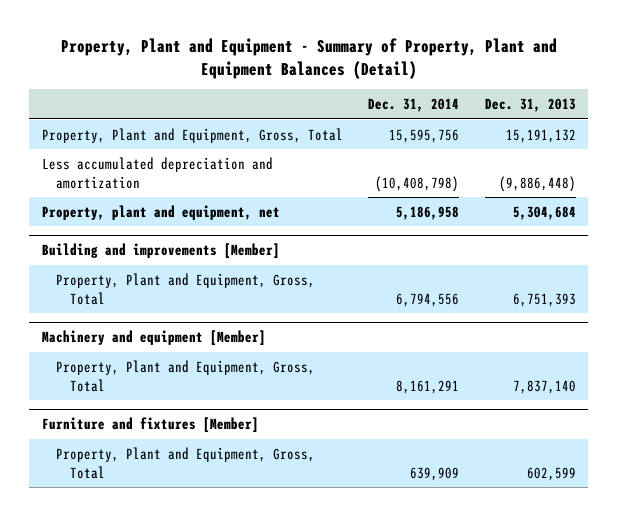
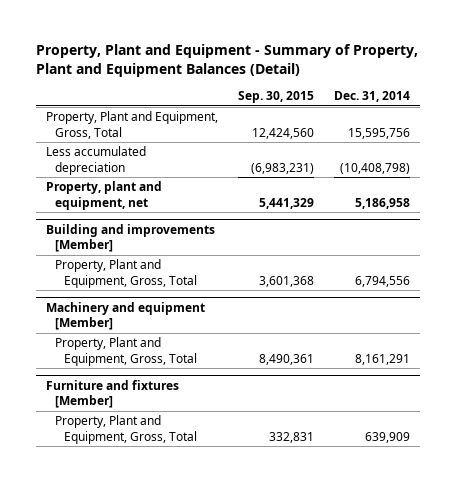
[484,98,576,113] Dec. 31, 2013 -> none
none -> [237,91,314,104] Sep. 30, 2015
[42,156,274,189] Less accumulated depreciation and amortization -> [46,146,147,175] Less accumulated depreciation

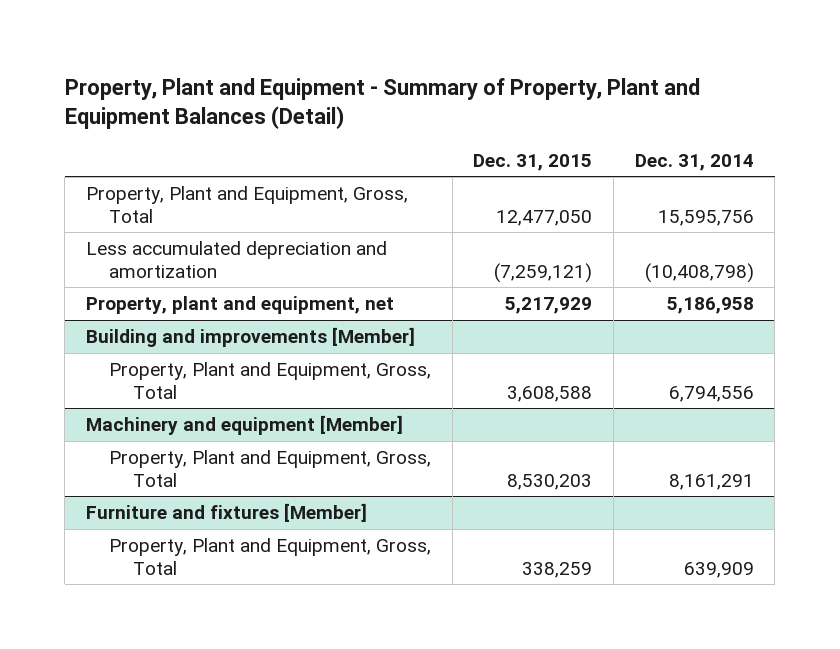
[237,91,314,104] Sep. 30, 2015 -> none
none -> [473,153,593,171] Dec. 31, 2015
[46,146,147,175] Less accumulated depreciation -> [85,241,387,278] Less accumulated depreciation and amortization

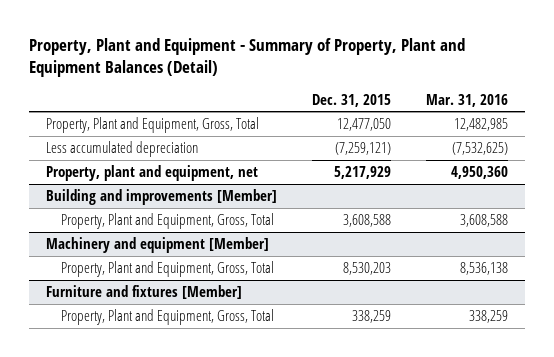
[634,153,754,171] Dec. 31, 2014 -> none
none -> [425,93,508,107] Mar. 31, 2016
[85,241,387,278] Less accumulated depreciation and amortization -> [45,140,198,157] Less accumulated depreciation

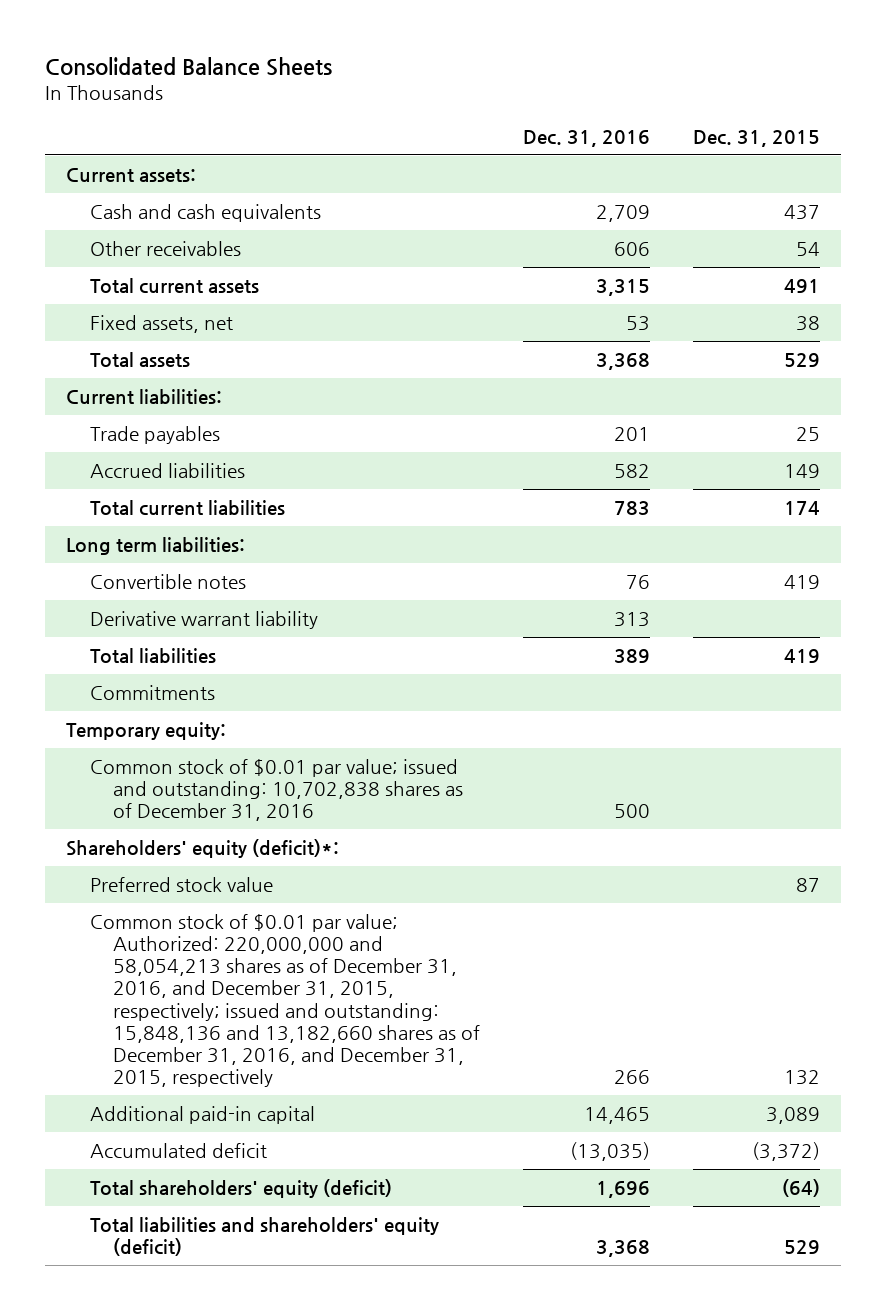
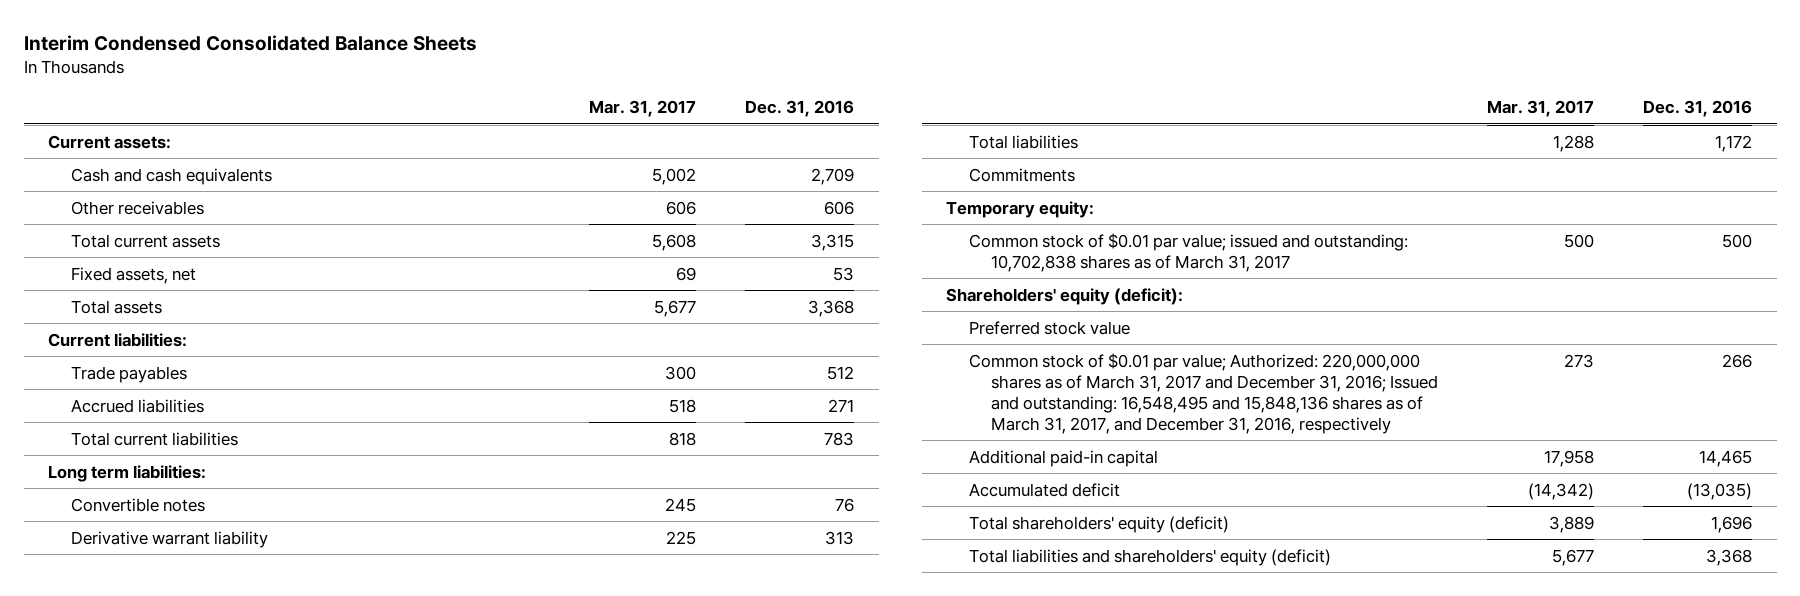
[44,56,332,76] Consolidated Balance Sheets -> [23,35,477,52] Interim Condensed Consolidated Balance Sheets
[692,129,820,147] Dec. 31, 2015 -> none
none -> [589,100,697,118] Mar. 31, 2017
[613,426,650,441] 201 -> [827,365,855,380] 512
[613,463,650,478] 582 -> [828,398,855,412] 271
[613,648,650,663] 389 -> [1715,134,1753,152] 1,172
[89,758,463,822] Common stock of $0.01 par value; issued and outstanding: 10,702,838 shares as of December 31, 2016 -> [968,232,1408,272] Common stock of $0.01 par value; issued and outstanding: 10,702,838 shares as of March 31, 2017
[66,838,340,858] Shareholders' equity (deficit)*: -> [946,287,1184,305] Shareholders' equity (deficit):
[89,913,480,1087] Common stock of $0.01 par value; Authorized: 220,000,000 and 58,054,213 shares as of December 31, 2016, and December 31, 2015, respectively; issued and outstanding: 15,848,136 and 13,182,660 shares as of December 31, 2016, and December 31, 2015, respectively -> [968,352,1439,434] Common stock of $0.01 par value; Authorized: 220,000,000 shares as of March 31, 2017 and December 31, 2016; Issued and outstanding: 16,548,495 and 15,848,136 shares as of March 31, 2017, and December 31, 2016, respectively

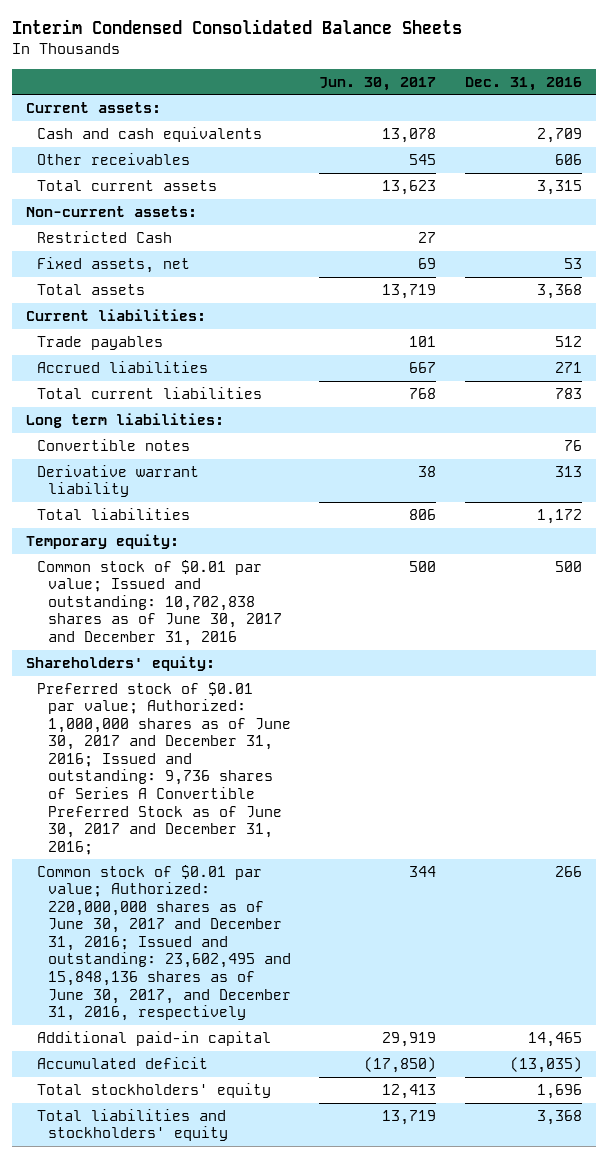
[589,100,697,118] Mar. 31, 2017 -> none
none -> [319,76,437,91] Jun. 30, 2017
none -> [25,205,197,217] Non-current assets:
none -> [37,230,173,243] Restricted Cash
[968,167,1075,182] Commitments -> none
[968,232,1408,272] Common stock of $0.01 par value; issued and outstanding: 10,702,838 shares as of March 31, 2017 -> [37,559,283,646] Common stock of $0.01 par value; Issued and outstanding: 10,702,838 shares as of June 30, 2017 and December 31, 2016
[946,287,1184,305] Shareholders' equity (deficit): -> [25,655,215,671] Shareholders' equity:
[968,320,1130,335] Preferred stock value -> [37,681,292,855] Preferred stock of $0.01 par value; Authorized: 1,000,000 shares as of June 30, 2017 and December 31, 2016; Issued and outstanding: 9,736 shares of Series A Convertible Preferred Stock as of June 30, 2017 and December 31, 2016;
[968,352,1439,434] Common stock of $0.01 par value; Authorized: 220,000,000 shares as of March 31, 2017 and December 31, 2016; Issued and outstanding: 16,548,495 and 15,848,136 shares as of March 31, 2017, and December 31, 2016, respectively -> [37,864,292,1022] Common stock of $0.01 par value; Authorized: 220,000,000 shares as of June 30, 2017 and December 31, 2016; Issued and outstanding: 23,602,495 and 15,848,136 shares as of June 30, 2017, and December 31, 2016, respectively
[968,515,1229,533] Total shareholders' equity (deficit) -> [37,1082,272,1098] Total stockholders' equity
[968,548,1331,566] Total liabilities and shareholders' equity (deficit) -> [37,1108,229,1142] Total liabilities and stockholders' equity

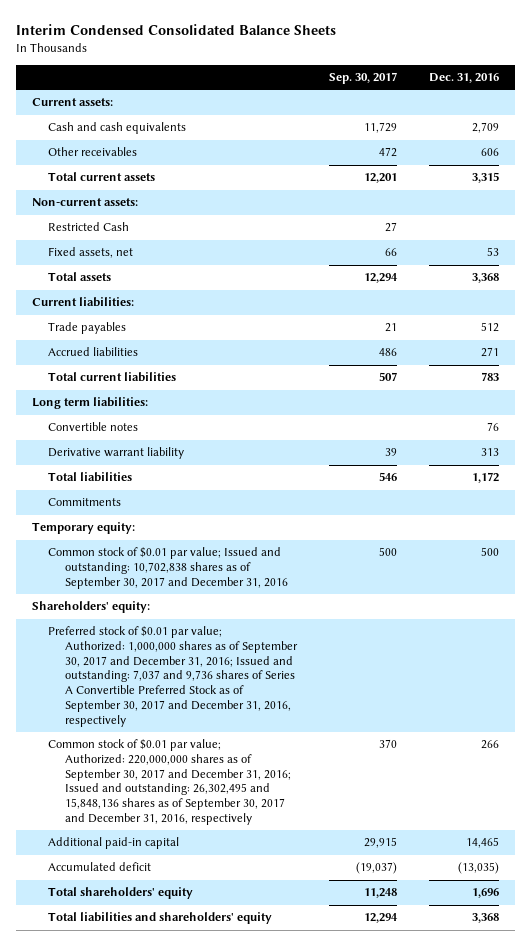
[319,76,437,91] Jun. 30, 2017 -> none
none -> [329,71,398,84] Sep. 30, 2017
none -> [48,498,122,507] Commitments
[37,559,283,646] Common stock of $0.01 par value; Issued and outstanding: 10,702,838 shares as of June 30, 2017 and December 31, 2016 -> [48,547,289,589] Common stock of $0.01 par value; Issued and outstanding: 10,702,838 shares as of September 30, 2017 and December 31, 2016
[37,681,292,855] Preferred stock of $0.01 par value; Authorized: 1,000,000 shares as of June 30, 2017 and December 31, 2016; Issued and outstanding: 9,736 shares of Series A Convertible Preferred Stock as of June 30, 2017 and December 31, 2016; -> [48,626,299,727] Preferred stock of $0.01 par value; Authorized: 1,000,000 shares as of September 30, 2017 and December 31, 2016; Issued and outstanding: 7,037 and 9,736 shares of Series A Convertible Preferred Stock as of September 30, 2017 and December 31, 2016, respectively
[37,864,292,1022] Common stock of $0.01 par value; Authorized: 220,000,000 shares as of June 30, 2017 and December 31, 2016; Issued and outstanding: 23,602,495 and 15,848,136 shares as of June 30, 2017, and December 31, 2016, respectively -> [48,739,292,825] Common stock of $0.01 par value; Authorized: 220,000,000 shares as of September 30, 2017 and December 31, 2016; Issued and outstanding: 26,302,495 and 15,848,136 shares as of September 30, 2017 and December 31, 2016, respectively
[37,1082,272,1098] Total stockholders' equity -> [48,887,194,900] Total shareholders' equity
[37,1108,229,1142] Total liabilities and stockholders' equity -> [48,912,273,925] Total liabilities and shareholders' equity

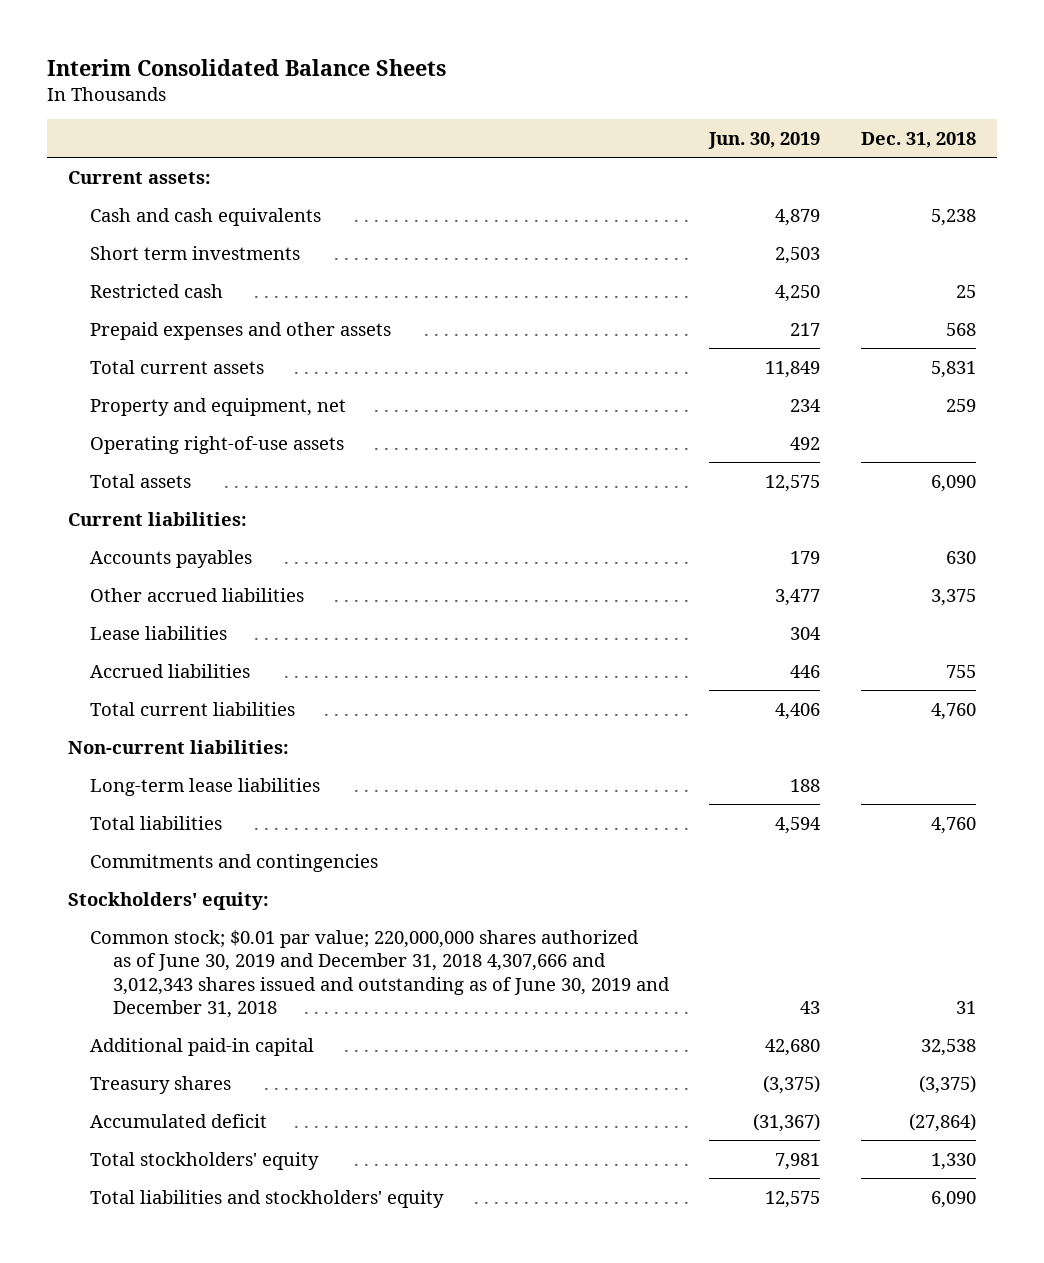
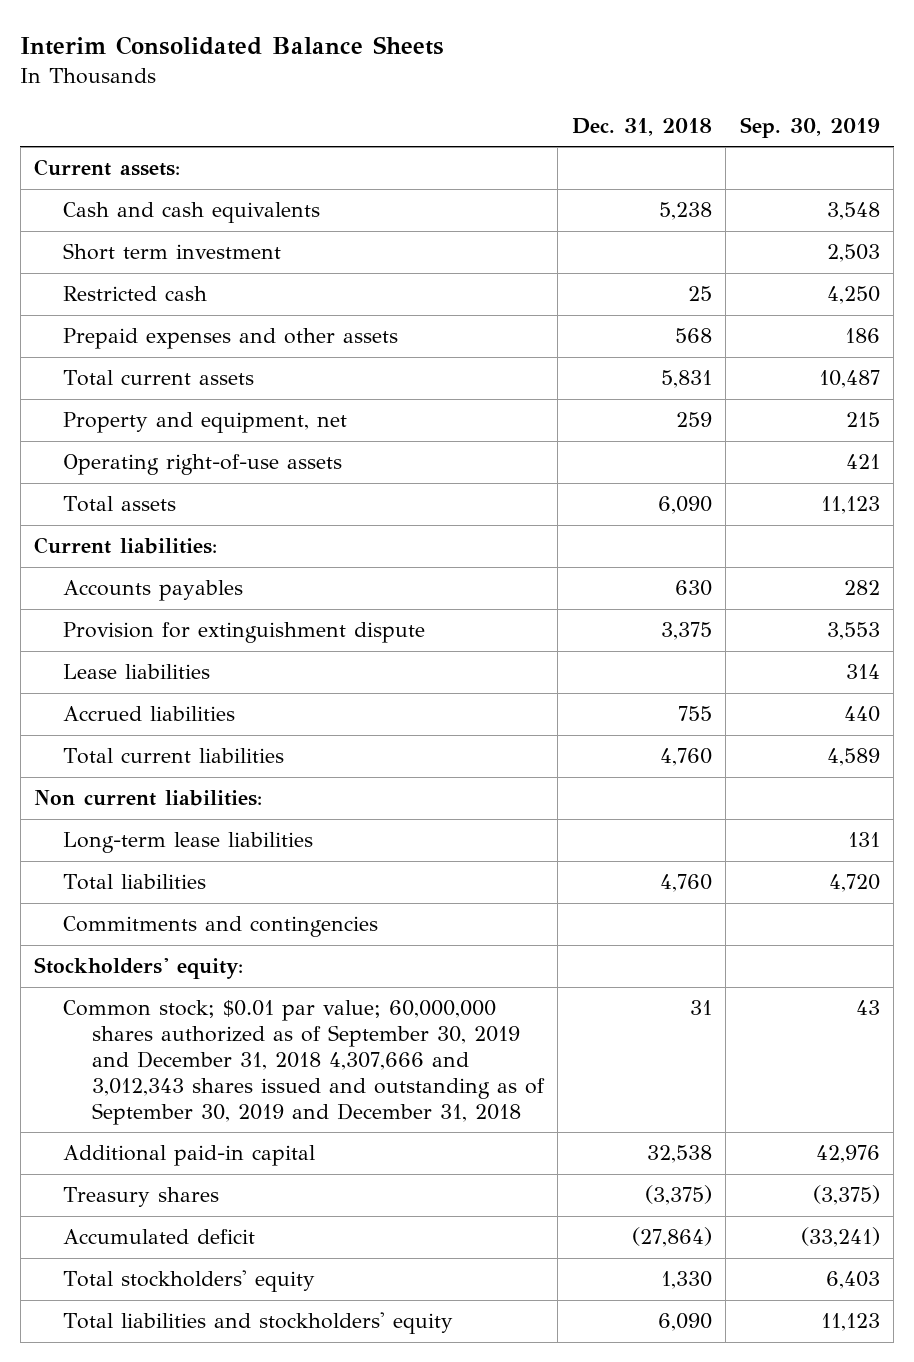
[708,131,821,149] Jun. 30, 2019 -> none
none -> [739,116,880,138] Sep. 30, 2019
[90,245,301,260] Short term investments -> [62,243,281,261] Short term investment
[90,587,305,602] Other accrued liabilities -> [62,622,425,644] Provision for extinguishment dispute
[67,739,289,754] Non-current liabilities: -> [34,790,263,807] Non current liabilities:
[90,929,670,1018] Common stock; $0.01 par value; 220,000,000 shares authorized as of June 30, 2019 and December 31, 2018 4,307,666 and 3,012,343 shares issued and outstanding as of June 30, 2019 and December 31, 2018 -> [62,1000,545,1125] Common stock; $0.01 par value; 60,000,000 shares authorized as of September 30, 2019 and December 31, 2018 4,307,666 and 3,012,343 shares issued and outstanding as of September 30, 2019 and December 31, 2018

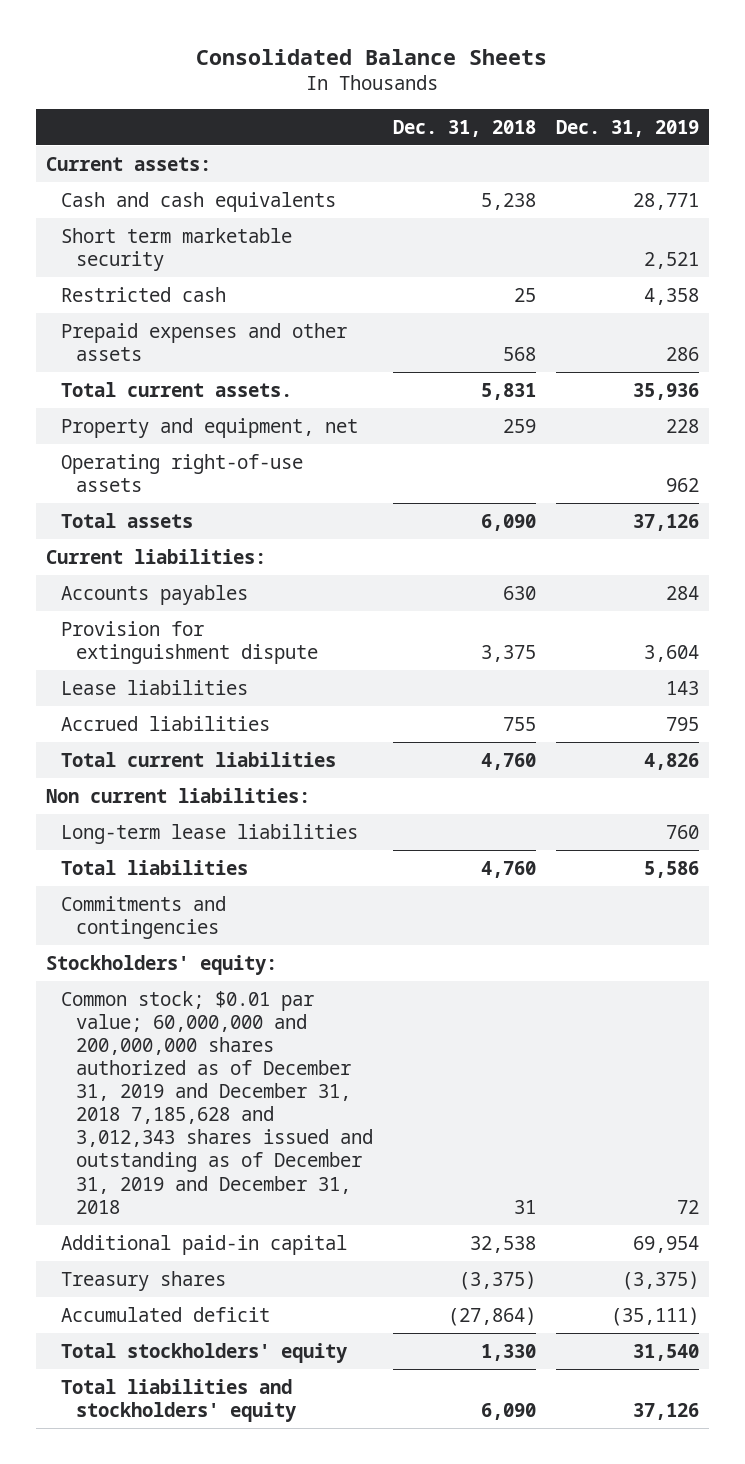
[20,35,445,55] Interim Consolidated Balance Sheets -> [196,48,548,65] Consolidated Balance Sheets
[739,116,880,138] Sep. 30, 2019 -> none
none -> [555,119,699,137] Dec. 31, 2019
[62,243,281,261] Short term investment -> none
none -> [60,227,292,271] Short term marketable security
[62,370,254,387] Total current assets -> [60,381,292,397] Total current assets.
[62,1000,545,1125] Common stock; $0.01 par value; 60,000,000 shares authorized as of September 30, 2019 and December 31, 2018 4,307,666 and 3,012,343 shares issued and outstanding as of September 30, 2019 and December 31, 2018 -> [60,990,373,1214] Common stock; $0.01 par value; 60,000,000 and 200,000,000 shares authorized as of December 31, 2019 and December 31, 2018 7,185,628 and 3,012,343 shares issued and outstanding as of December 31, 2019 and December 31, 2018

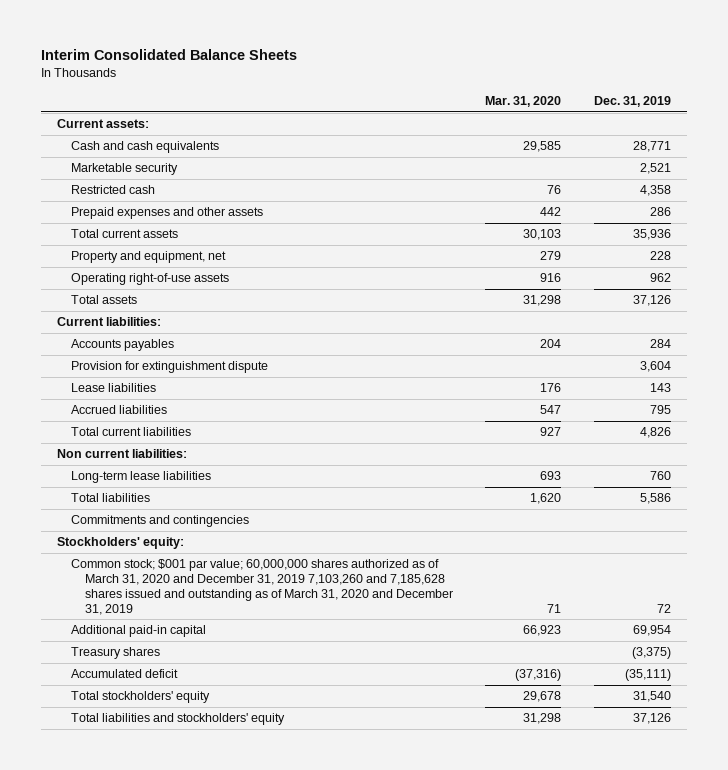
[196,48,548,65] Consolidated Balance Sheets -> [40,49,297,61] Interim Consolidated Balance Sheets
[392,119,536,137] Dec. 31, 2018 -> none
none -> [485,96,562,108] Mar. 31, 2020
[60,227,292,271] Short term marketable security -> [70,163,178,176] Marketable security
[60,381,292,397] Total current assets. -> [70,229,178,239] Total current assets
[60,990,373,1214] Common stock; $0.01 par value; 60,000,000 and 200,000,000 shares authorized as of December 31, 2019 and December 31, 2018 7,185,628 and 3,012,343 shares issued and outstanding as of December 31, 2019 and December 31, 2018 -> [70,559,453,615] Common stock; $001 par value; 60,000,000 shares authorized as of March 31, 2020 and December 31, 2019 7,103,260 and 7,185,628 shares issued and outstanding as of March 31, 2020 and December 31, 2019

